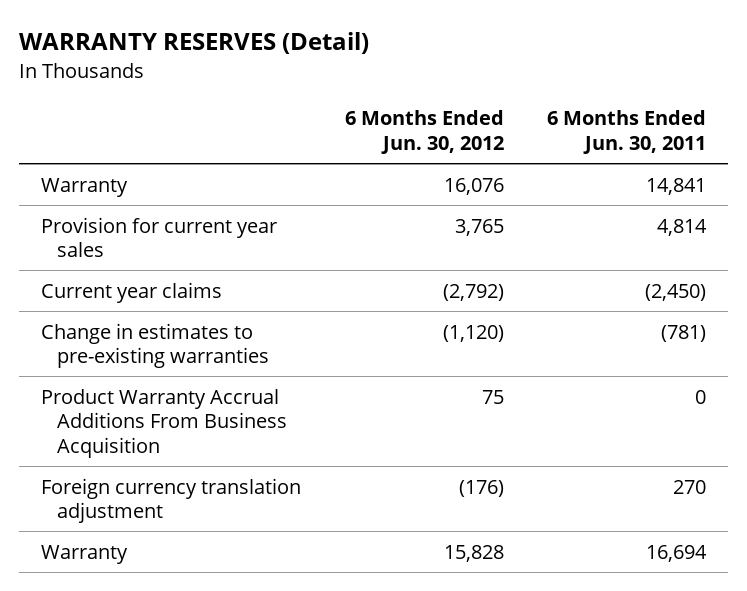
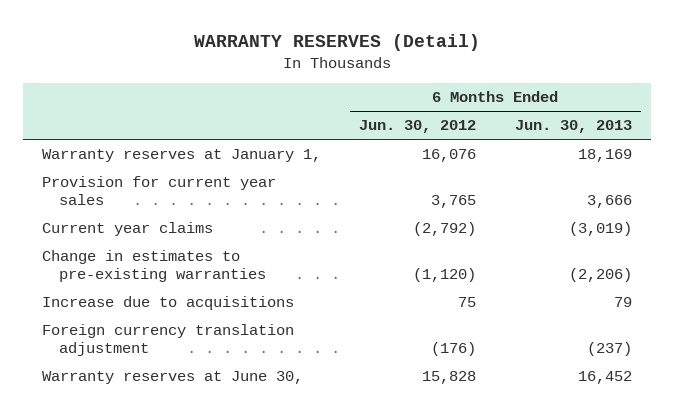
[547,110,707,155] 6 Months Ended Jun. 30, 2011 -> none
none -> [514,120,632,134] Jun. 30, 2013
[40,177,128,197] Warranty -> [41,149,321,163] Warranty reserves at January 1,
[40,388,287,458] Product Warranty Accrual Additions From Business Acquisition -> [41,296,294,311] Increase due to acquisitions
[40,544,128,564] Warranty -> [41,371,303,385] Warranty reserves at June 30,

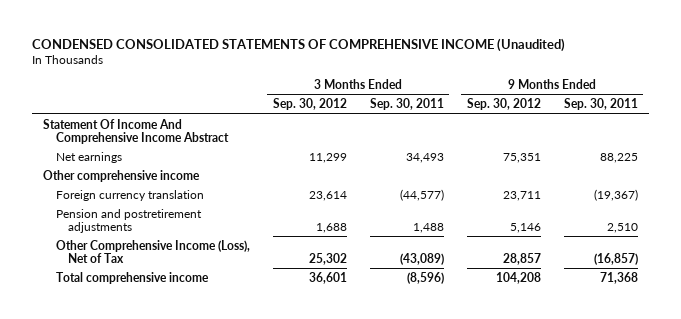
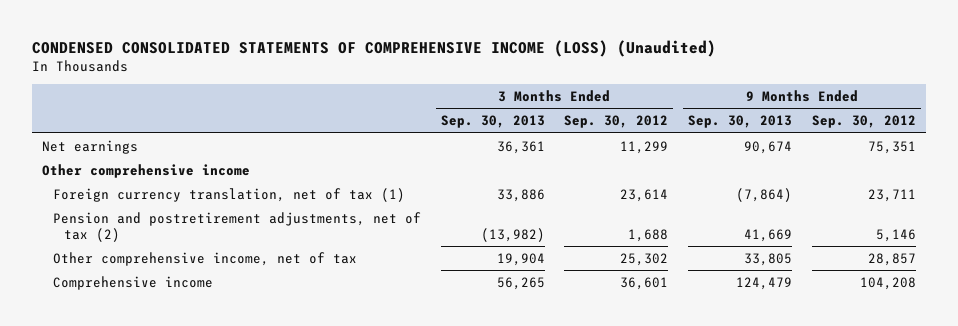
[31,38,565,53] CONDENSED CONSOLIDATED STATEMENTS OF COMPREHENSIVE INCOME (Unaudited) -> [31,39,716,57] CONDENSED CONSOLIDATED STATEMENTS OF COMPREHENSIVE INCOME (LOSS) (Unaudited)
[369,98,444,111] Sep. 30, 2011 -> none
[563,98,638,111] Sep. 30, 2011 -> none
none -> [440,115,545,129] Sep. 30, 2013
none -> [688,115,793,129] Sep. 30, 2013
[43,118,229,145] Statement Of Income And Comprehensive Income Abstract -> none
[55,189,204,201] Foreign currency translation -> [52,187,405,202] Foreign currency translation, net of tax (1)
[55,208,202,234] Pension and postretirement adjustments -> [52,211,421,242] Pension and postretirement adjustments, net of tax (2)
[55,239,250,264] Other Comprehensive Income (Loss), Net of Tax -> [52,251,357,266] Other comprehensive income, net of tax
[55,271,209,284] Total comprehensive income -> [52,275,213,290] Comprehensive income

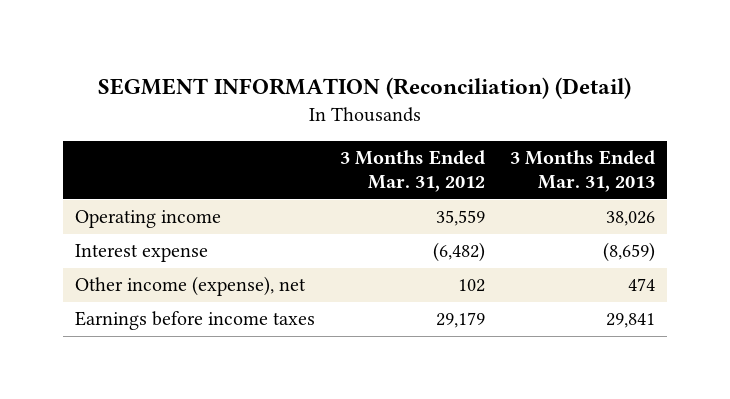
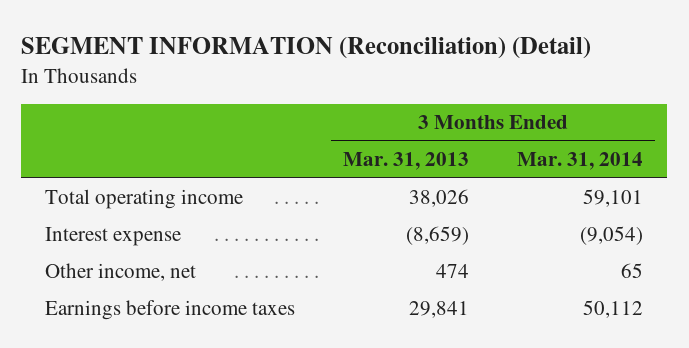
[339,149,485,193] 3 Months Ended Mar. 31, 2012 -> none
none -> [517,152,644,171] Mar. 31, 2014
[75,210,222,229] Operating income -> [45,189,244,210] Total operating income
[75,276,307,297] Other income (expense), net -> [45,263,197,282] Other income, net

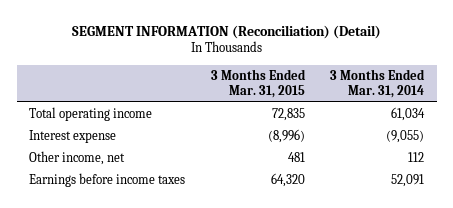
[343,152,470,171] Mar. 31, 2013 -> none
none -> [210,68,306,98] 3 Months Ended Mar. 31, 2015
[583,189,644,208] 59,101 -> [391,107,426,122] 61,034
[580,226,644,246] (9,054) -> [386,130,425,144] (9,055)
[621,263,644,279] 65 -> [408,152,425,163] 112
[583,300,644,319] 50,112 -> [391,174,425,188] 52,091

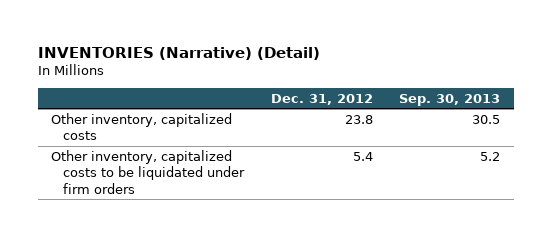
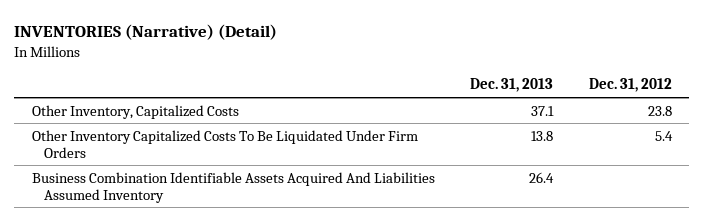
[399,93,501,106] Sep. 30, 2013 -> none
none -> [470,78,554,93] Dec. 31, 2013
[51,112,233,141] Other inventory, capitalized costs -> [32,104,240,119] Other Inventory, Capitalized Costs
[51,149,245,195] Other inventory, capitalized costs to be liquidated under firm orders -> [32,129,419,158] Other Inventory Capitalized Costs To Be Liquidated Under Firm Orders
none -> [32,171,436,203] Business Combination Identifiable Assets Acquired And Liabilities Assumed Inventory

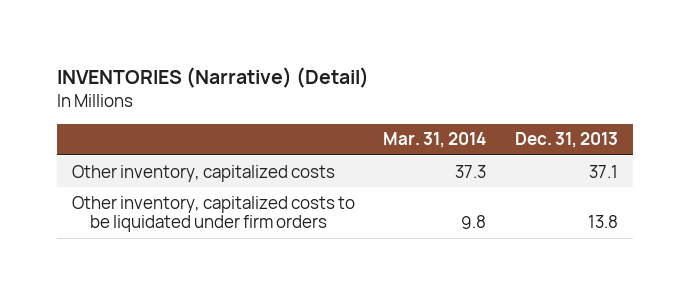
[588,78,672,93] Dec. 31, 2012 -> none
none -> [383,132,487,149] Mar. 31, 2014
[32,171,436,203] Business Combination Identifiable Assets Acquired And Liabilities Assumed Inventory -> none
[32,104,240,119] Other Inventory, Capitalized Costs -> [71,164,335,182] Other inventory, capitalized costs
[32,129,419,158] Other Inventory Capitalized Costs To Be Liquidated Under Firm Orders -> [71,195,355,233] Other inventory, capitalized costs to be liquidated under firm orders

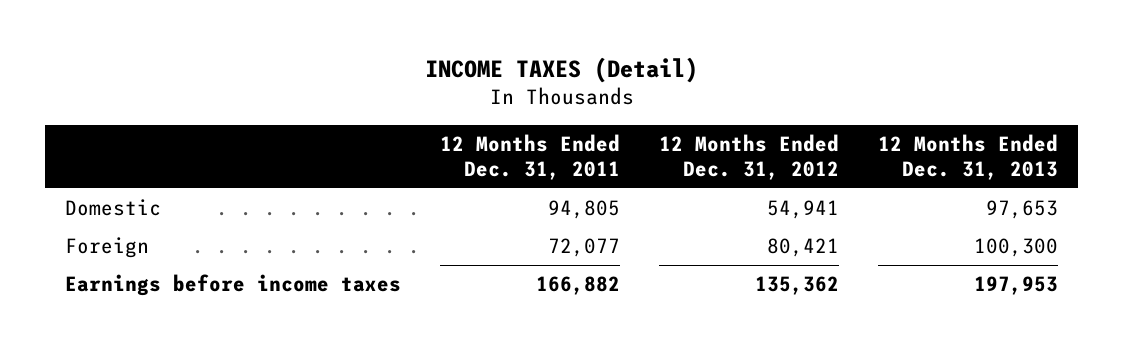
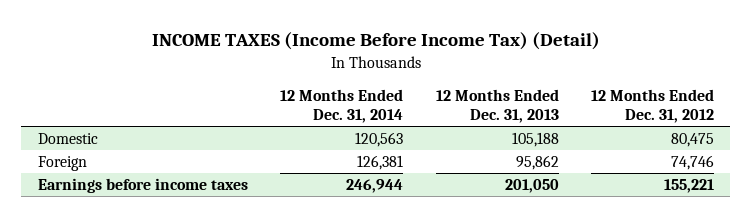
[424,56,698,83] INCOME TAXES (Detail) -> [151,32,600,51] INCOME TAXES (Income Before Income Tax) (Detail)
[440,133,621,180] 12 Months Ended Dec. 31, 2011 -> none
none -> [280,89,404,123] 12 Months Ended Dec. 31, 2014
[767,200,840,220] 54,941 -> [671,133,715,148] 80,475
[986,200,1059,220] 97,653 -> [511,132,559,148] 105,188
[767,238,840,258] 80,421 -> [671,155,715,171] 74,746
[974,238,1059,258] 100,300 -> [515,155,559,171] 95,862
[755,276,840,296] 135,362 -> [664,179,715,194] 155,221
[974,276,1059,296] 197,953 -> [504,179,559,194] 201,050

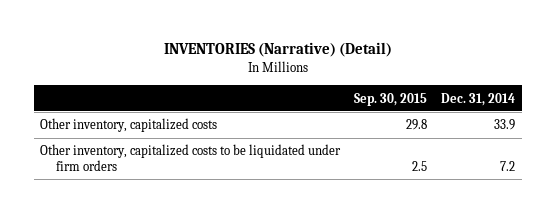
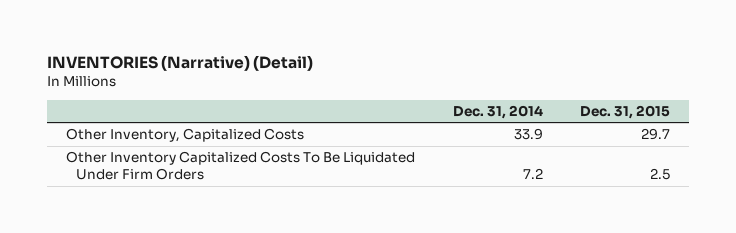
[354,92,428,106] Sep. 30, 2015 -> none
none -> [580,104,671,119] Dec. 31, 2015
[40,118,218,133] Other inventory, capitalized costs -> [65,128,304,143] Other Inventory, Capitalized Costs
[40,144,342,171] Other inventory, capitalized costs to be liquidated under firm orders -> [65,151,415,181] Other Inventory Capitalized Costs To Be Liquidated Under Firm Orders

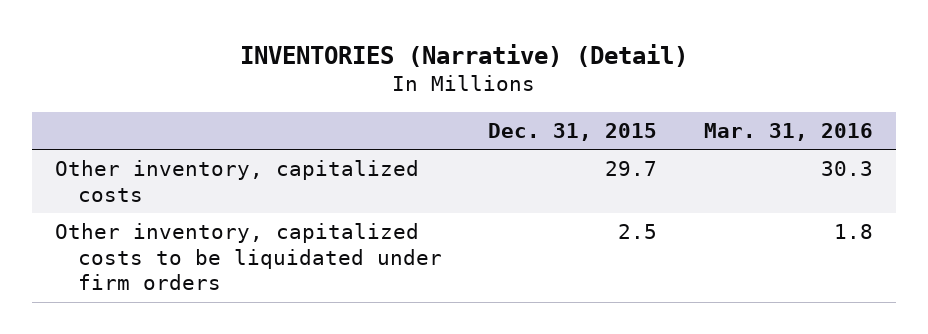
[452,104,543,119] Dec. 31, 2014 -> none
none -> [703,123,873,142] Mar. 31, 2016
[65,128,304,143] Other Inventory, Capitalized Costs -> [55,160,420,202] Other inventory, capitalized costs
[65,151,415,181] Other Inventory Capitalized Costs To Be Liquidated Under Firm Orders -> [55,223,442,291] Other inventory, capitalized costs to be liquidated under firm orders

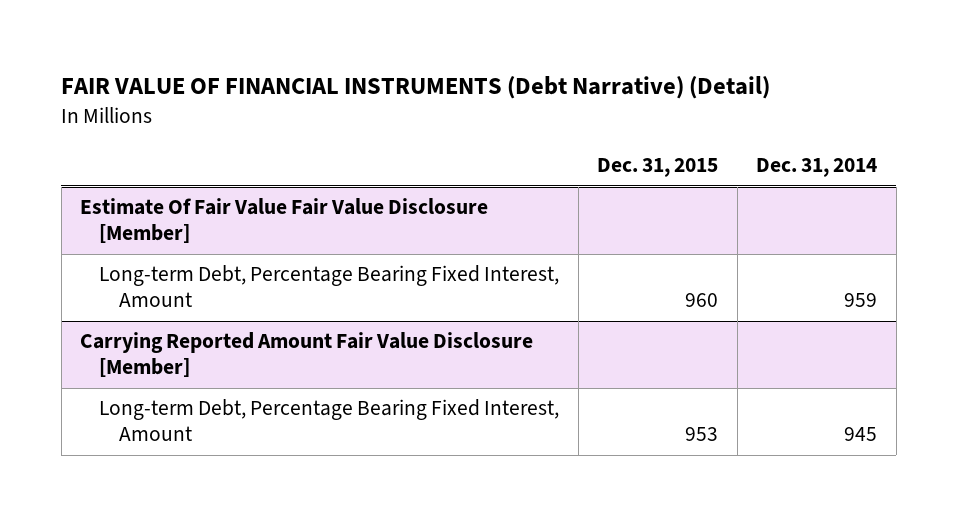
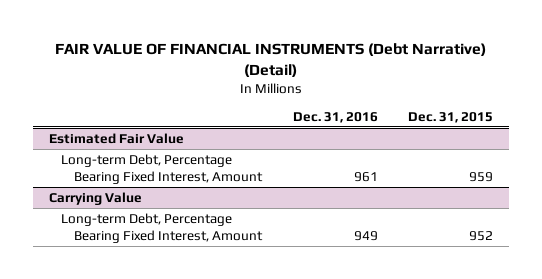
[756,158,878,178] Dec. 31, 2014 -> none
none -> [292,111,378,123] Dec. 31, 2016
[80,198,489,244] Estimate Of Fair Value Fair Value Disclosure [Member] -> [48,132,184,144] Estimated Fair Value
[685,293,719,308] 960 -> [469,171,494,182] 959
[80,332,534,378] Carrying Reported Amount Fair Value Disclosure [Member] -> [48,191,142,205] Carrying Value
[685,427,719,442] 953 -> [469,230,494,241] 952

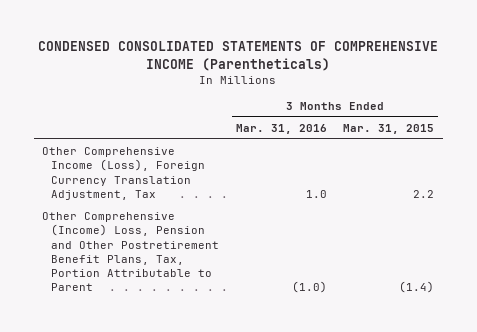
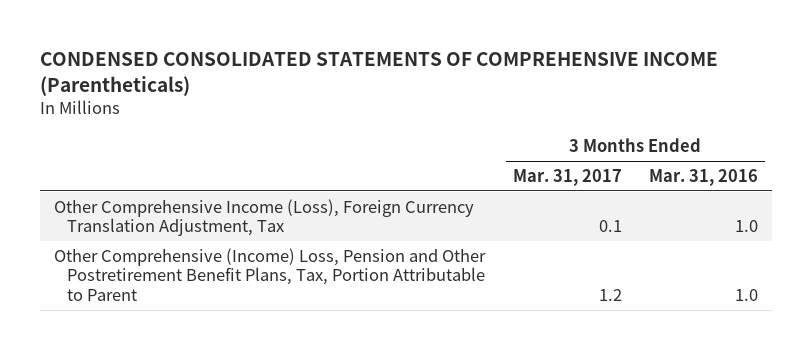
[343,123,435,134] Mar. 31, 2015 -> none
none -> [512,169,622,187] Mar. 31, 2017
[291,281,327,294] (1.0) -> [735,288,759,301] 1.0

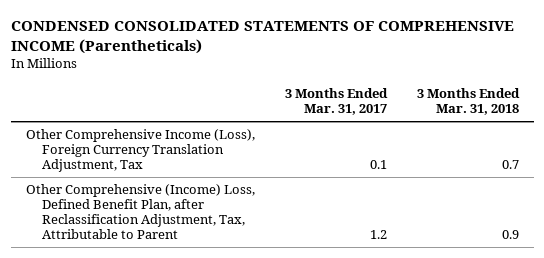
[649,169,759,187] Mar. 31, 2016 -> none
none -> [416,88,520,116] 3 Months Ended Mar. 31, 2018
[53,248,486,301] Other Comprehensive (Income) Loss, Pension and Other Postretirement Benefit Plans, Tax, Portion Attributable to Parent -> [25,184,255,240] Other Comprehensive (Income) Loss, Defined Benefit Plan, after Reclassification Adjustment, Tax, Attributable to Parent

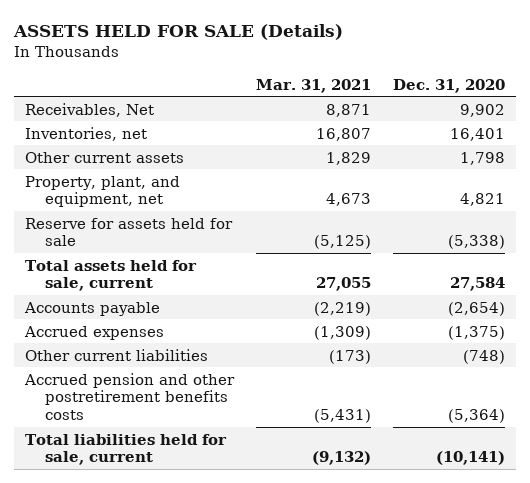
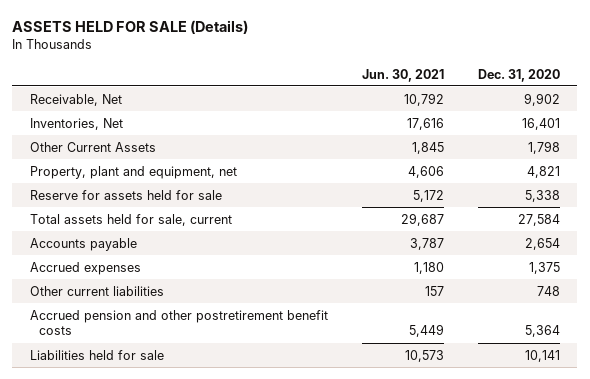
[256,78,372,93] Mar. 31, 2021 -> none
none -> [361,68,444,82] Jun. 30, 2021
[25,102,155,117] Receivables, Net -> [29,93,122,106] Receivable, Net
[25,126,148,141] Inventories, net -> [29,117,123,130] Inventories, Net
[25,151,185,163] Other current assets -> [29,141,156,152] Other Current Assets
[25,175,181,208] Property, plant, and equipment, net -> [29,165,237,179] Property, plant and equipment, net
[448,235,506,250] (5,338) -> [525,189,561,202] 5,338
[448,301,506,316] (2,654) -> [525,237,561,250] 2,654
[448,325,506,340] (1,375) -> [529,261,561,274] 1,375
[463,349,506,364] (748) -> [537,285,561,296] 748
[24,372,236,421] Accrued pension and other postretirement benefits costs -> [29,309,328,336] Accrued pension and other postretirement benefit costs
[448,409,506,424] (5,364) -> [525,325,561,338] 5,364
[25,433,228,466] Total liabilities held for sale, current -> [29,349,164,360] Liabilities held for sale
[436,451,506,466] (10,141) -> [525,349,561,362] 10,141

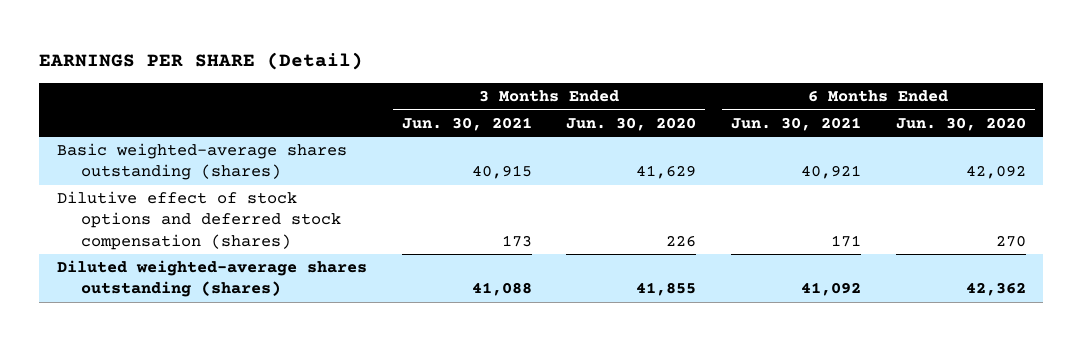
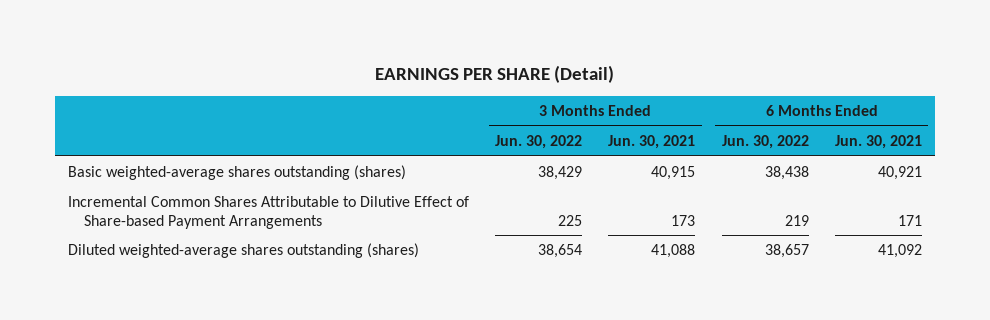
[566,116,697,131] Jun. 30, 2020 -> none
[895,116,1026,131] Jun. 30, 2020 -> none
none -> [495,135,583,150] Jun. 30, 2022
none -> [721,135,809,150] Jun. 30, 2022
[56,191,342,250] Dilutive effect of stock options and deferred stock compensation (shares) -> [68,196,470,229] Incremental Common Shares Attributable to Dilutive Effect of Share-based Payment Arrangements

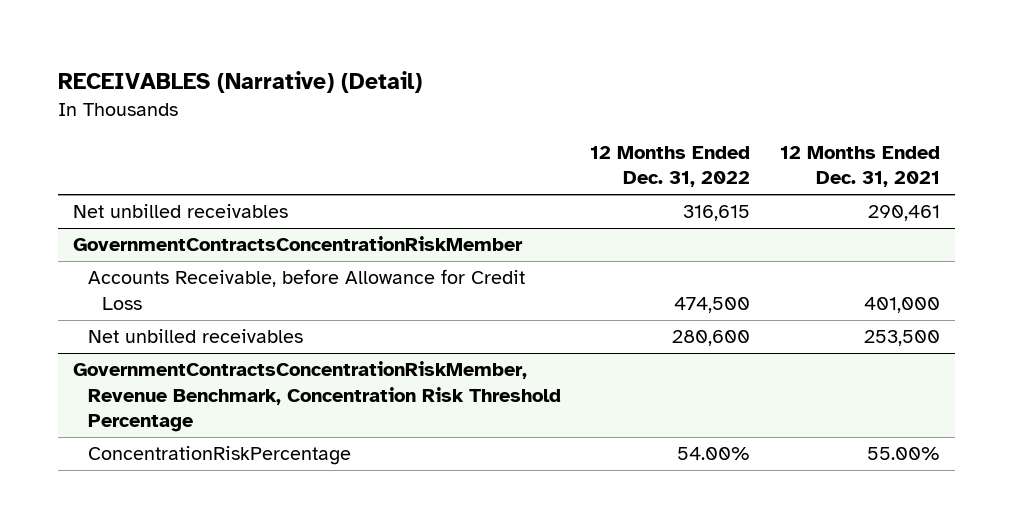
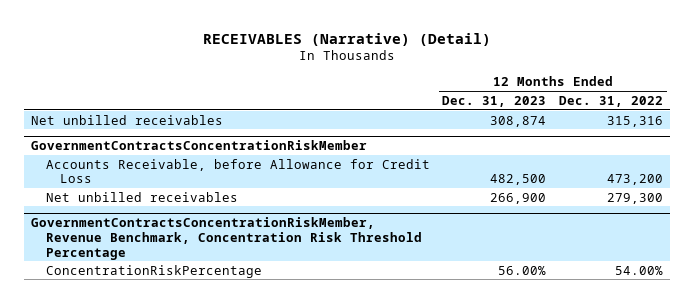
[780,145,941,188] 12 Months Ended Dec. 31, 2021 -> none
none -> [442,95,547,107] Dec. 31, 2023
[683,205,751,222] 316,615 -> [607,115,664,127] 315,316
[674,296,751,313] 474,500 -> [607,174,664,186] 473,200
[672,330,751,347] 280,600 -> [607,192,664,204] 279,300

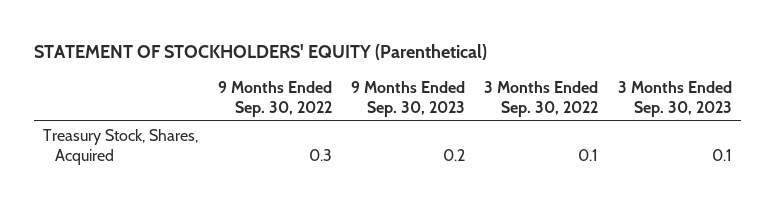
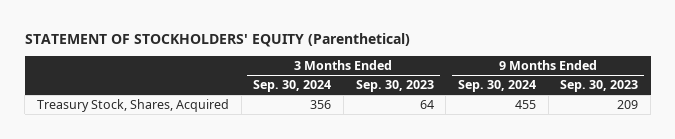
[217,81,332,117] 9 Months Ended Sep. 30, 2022 -> none
[484,81,599,117] 3 Months Ended Sep. 30, 2022 -> none
none -> [253,79,332,92] Sep. 30, 2024
none -> [457,79,536,92] Sep. 30, 2024
[443,148,466,161] 0.2 -> [617,99,639,109] 209
[711,148,732,161] 0.1 -> [419,99,434,109] 64

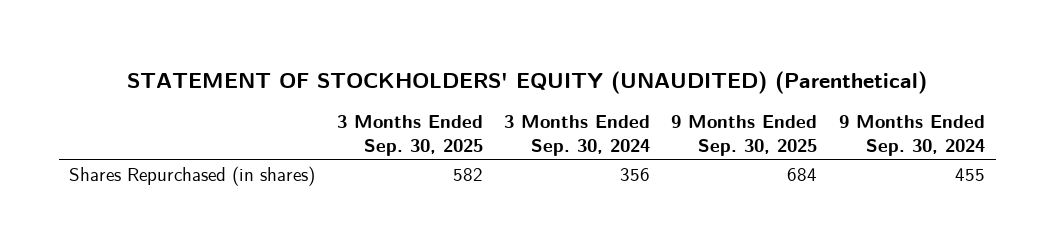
[24,32,410,47] STATEMENT OF STOCKHOLDERS' EQUITY (Parenthetical) -> [127,71,928,95] STATEMENT OF STOCKHOLDERS' EQUITY (UNAUDITED) (Parenthetical)
[355,79,434,92] Sep. 30, 2023 -> none
[560,79,639,92] Sep. 30, 2023 -> none
none -> [336,114,483,156] 3 Months Ended Sep. 30, 2025
none -> [671,114,818,156] 9 Months Ended Sep. 30, 2025
[36,98,229,112] Treasury Stock, Shares, Acquired -> [69,165,316,186] Shares Repurchased (in shares)

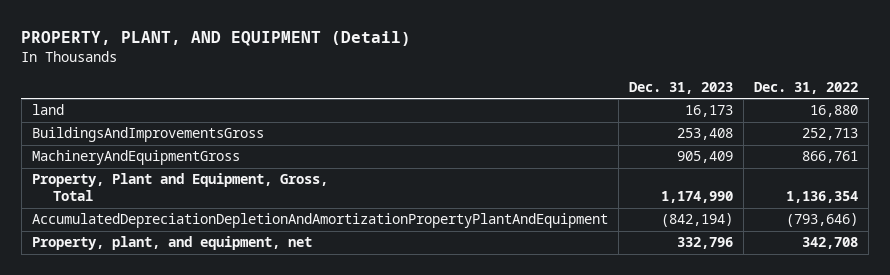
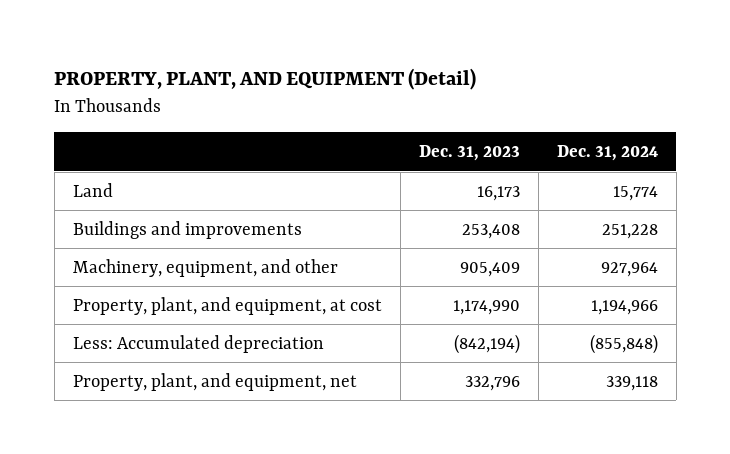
[754,82,859,95] Dec. 31, 2022 -> none
none -> [556,145,658,162] Dec. 31, 2024
[31,104,64,116] land -> [72,182,113,197] Land
[31,127,264,143] BuildingsAndImprovementsGross -> [72,220,302,239] Buildings and improvements
[31,150,240,166] MachineryAndEquipmentGross -> [72,258,338,277] Machinery, equipment, and other
[31,173,328,202] Property, Plant and Equipment, Gross, Total -> [72,296,382,315] Property, plant, and equipment, at cost
[31,213,608,229] AccumulatedDepreciationDepletionAndAmortizationPropertyPlantAndEquipment -> [72,334,324,353] Less: Accumulated depreciation

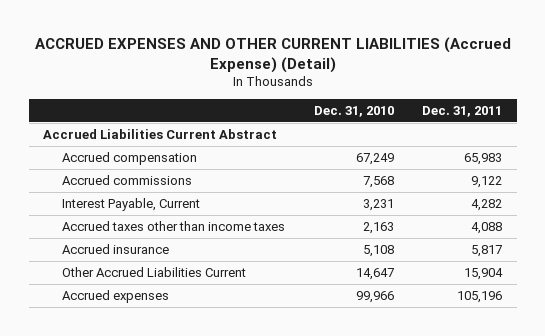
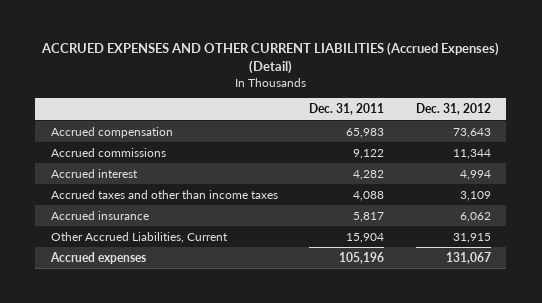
[34,36,511,73] ACCRUED EXPENSES AND OTHER CURRENT LIABILITIES (Accrued Expense) (Detail) -> [40,42,499,75] ACCRUED EXPENSES AND OTHER CURRENT LIABILITIES (Accrued Expenses) (Detail)
[313,105,394,117] Dec. 31, 2010 -> none
none -> [415,103,491,116] Dec. 31, 2012
[42,128,277,139] Accrued Liabilities Current Abstract -> none
[62,197,201,211] Interest Payable, Current -> [51,168,139,178] Accrued interest
[62,220,286,231] Accrued taxes other than income taxes -> [51,189,279,199] Accrued taxes and other than income taxes
[62,266,247,277] Other Accrued Liabilities Current -> [51,231,229,243] Other Accrued Liabilities, Current

